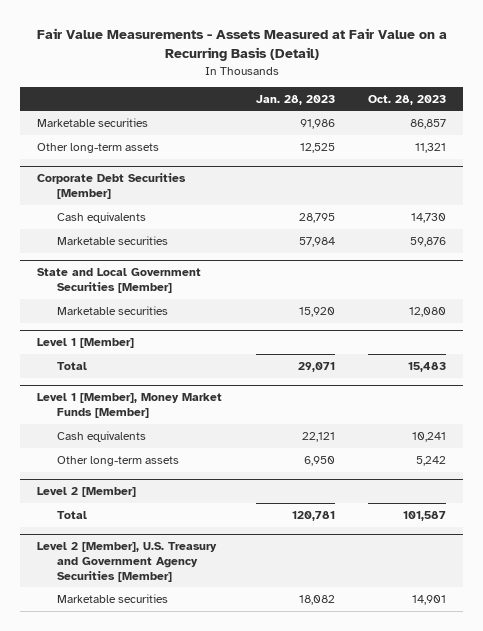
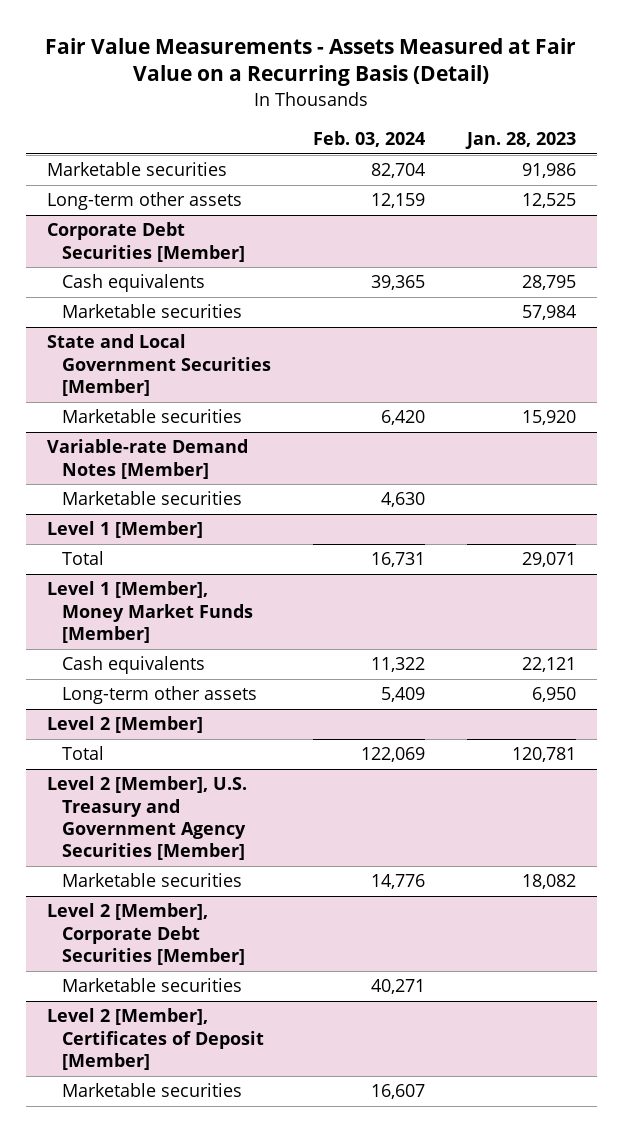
[368,94,447,105] Oct. 28, 2023 -> none
none -> [313,130,426,147] Feb. 03, 2024
[37,142,160,153] Other long-term assets -> [46,192,242,211] Long-term other assets
none -> [46,439,248,479] Variable-rate Demand Notes [Member]
none -> [62,491,243,506] Marketable securities
[56,455,179,466] Other long-term assets -> [62,686,258,705] Long-term other assets
none -> [46,903,246,966] Level 2 [Member], Corporate Debt Securities [Member]
none -> [62,978,243,993] Marketable securities
none -> [46,1008,265,1071] Level 2 [Member], Certificates of Deposit [Member]
none -> [62,1083,243,1098] Marketable securities

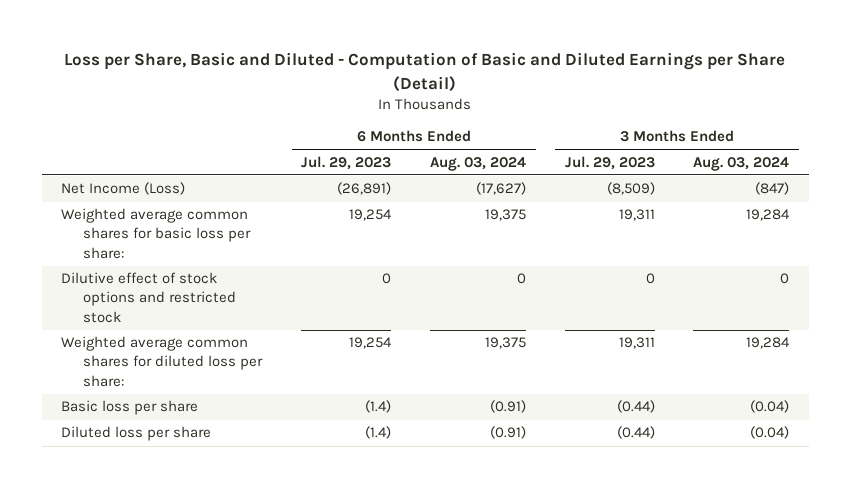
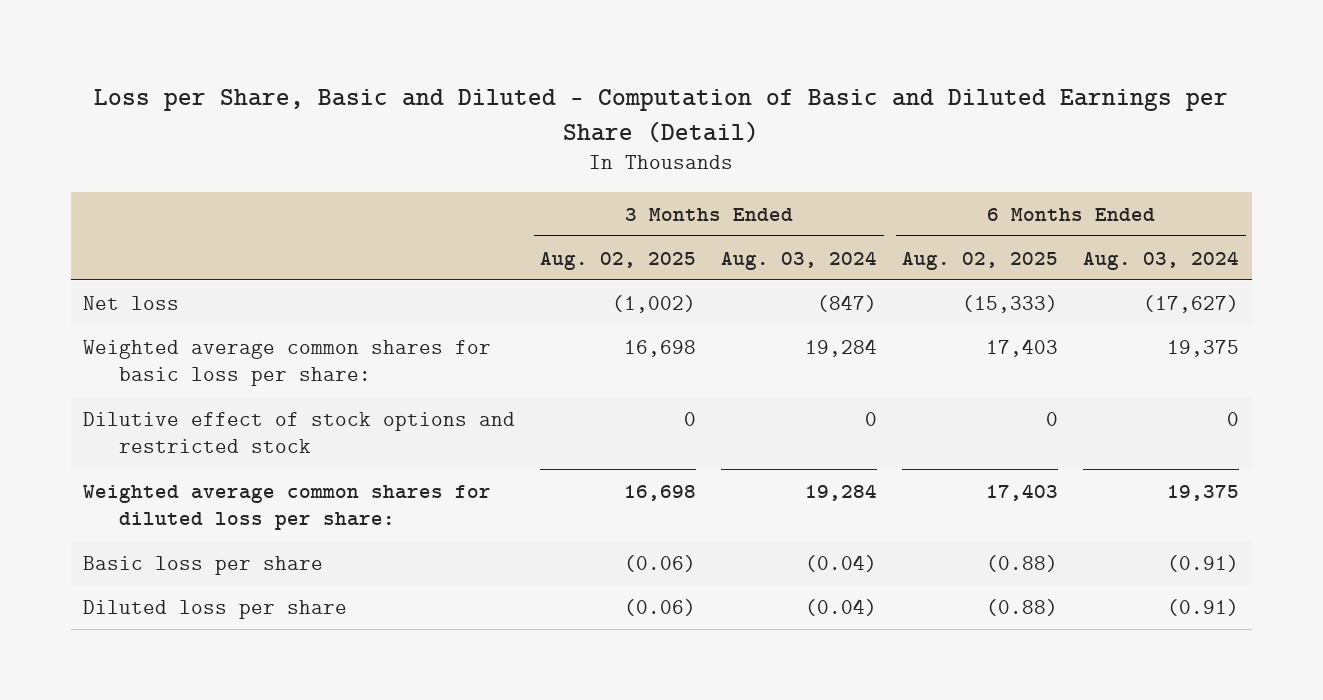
[301,155,392,170] Jul. 29, 2023 -> none
[564,155,655,170] Jul. 29, 2023 -> none
none -> [540,251,697,270] Aug. 02, 2025
none -> [902,251,1059,270] Aug. 02, 2025
[61,182,186,196] Net Income (Loss) -> [83,295,180,310] Net loss

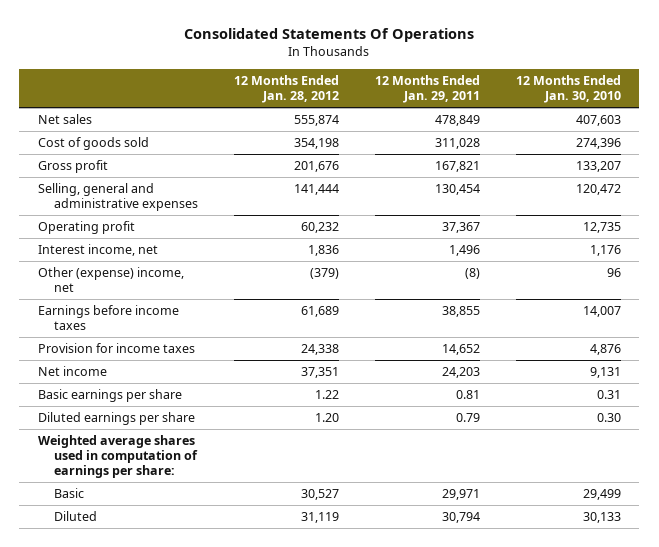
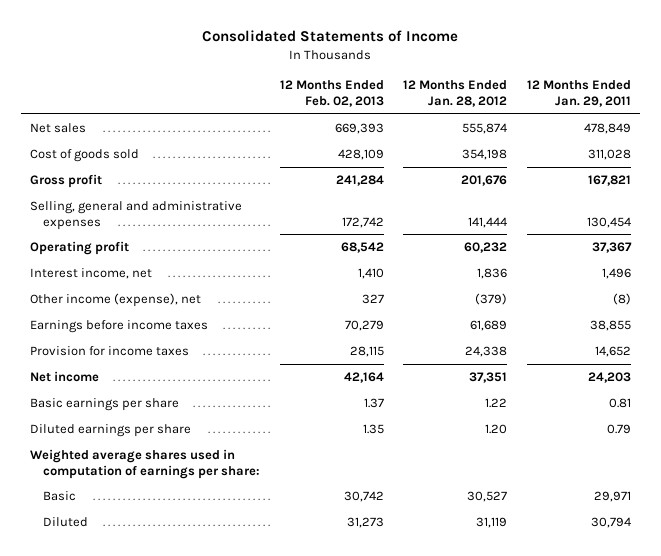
[184,28,475,43] Consolidated Statements Of Operations -> [202,30,459,43] Consolidated Statements of Income
[516,75,622,104] 12 Months Ended Jan. 30, 2010 -> none
none -> [279,80,384,107] 12 Months Ended Feb. 02, 2013
[37,267,184,293] Other (expense) income, net -> [30,293,202,308] Other income (expense), net

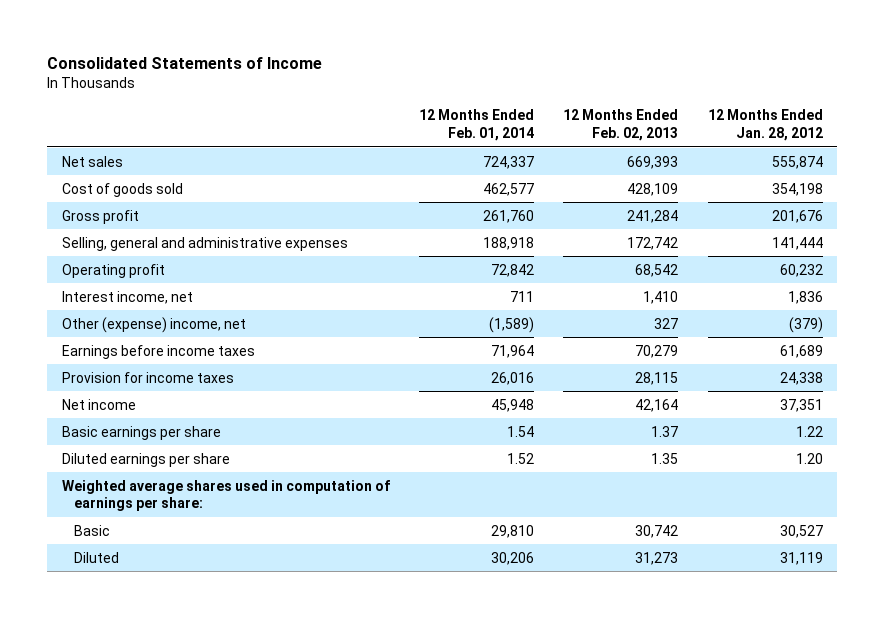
[526,80,631,107] 12 Months Ended Jan. 29, 2011 -> none
none -> [419,109,535,141] 12 Months Ended Feb. 01, 2014
[30,293,202,308] Other income (expense), net -> [61,316,246,333] Other (expense) income, net

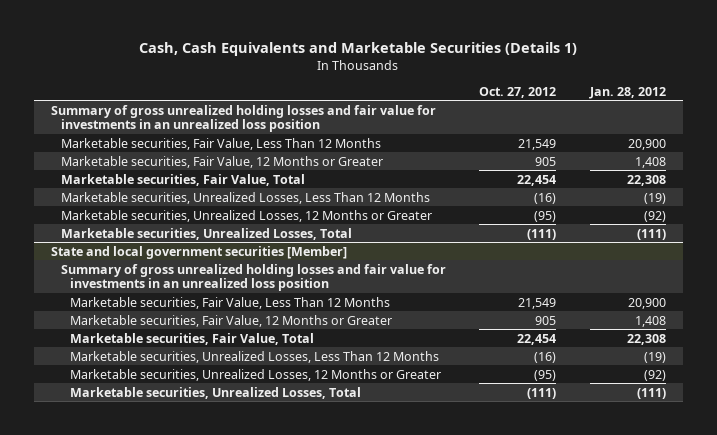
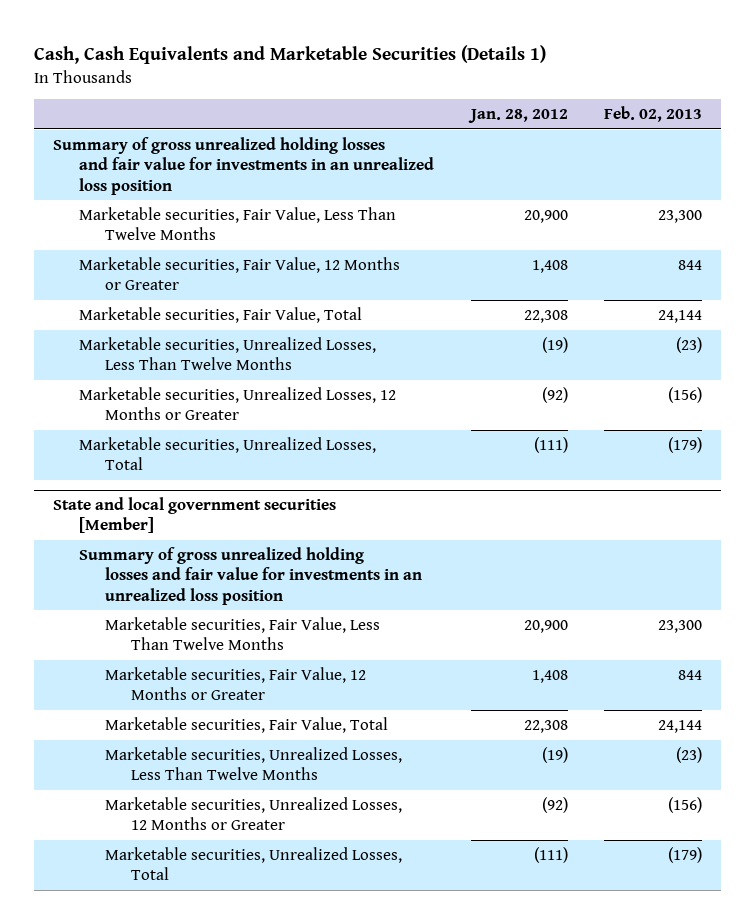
[479,86,557,98] Oct. 27, 2012 -> none
none -> [604,106,703,123] Feb. 02, 2013
[60,137,381,150] Marketable securities, Fair Value, Less Than 12 Months -> [78,206,396,241] Marketable securities, Fair Value, Less Than Twelve Months
[60,191,430,204] Marketable securities, Unrealized Losses, Less Than 12 Months -> [78,336,376,371] Marketable securities, Unrealized Losses, Less Than Twelve Months
[70,296,391,309] Marketable securities, Fair Value, Less Than 12 Months -> [105,616,381,651] Marketable securities, Fair Value, Less Than Twelve Months
[70,350,440,363] Marketable securities, Unrealized Losses, Less Than 12 Months -> [105,746,403,781] Marketable securities, Unrealized Losses, Less Than Twelve Months

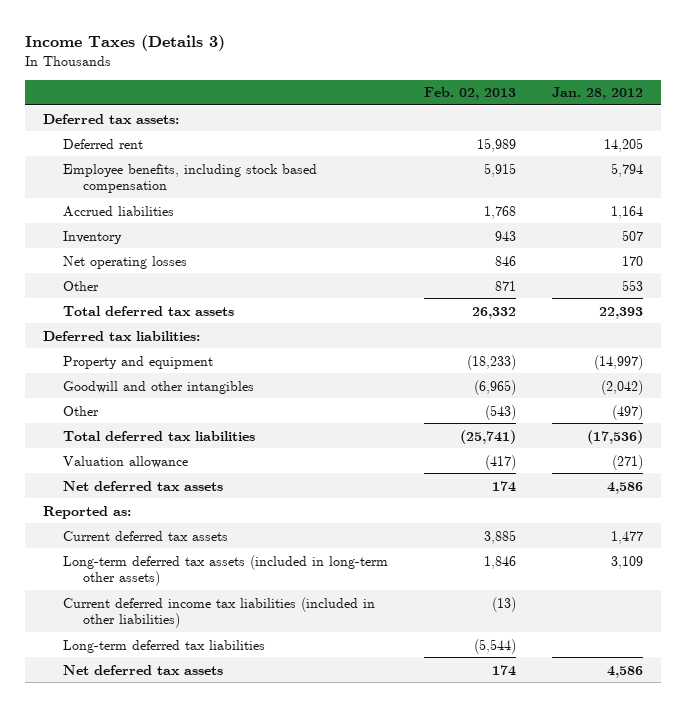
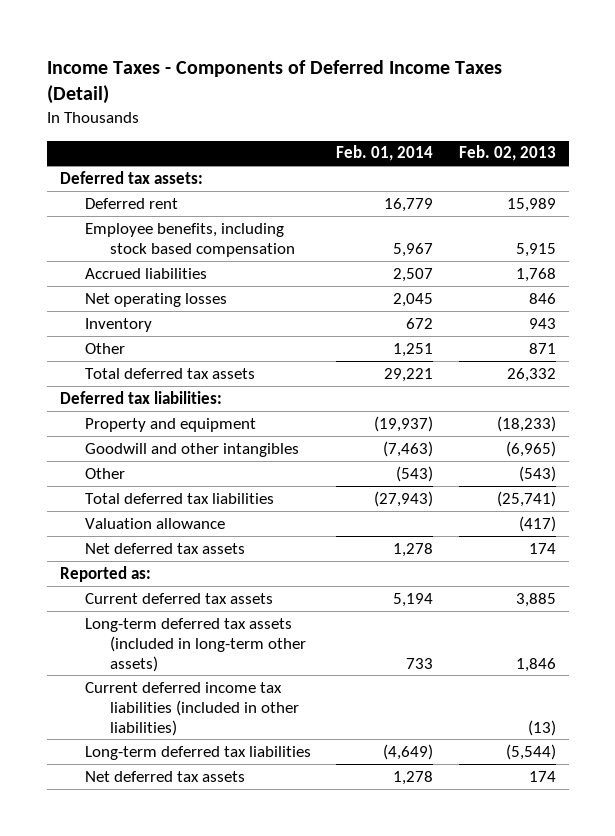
[24,34,225,51] Income Taxes (Details 3) -> [46,59,502,105] Income Taxes - Components of Deferred Income Taxes (Detail)
[552,87,644,101] Jan. 28, 2012 -> none
none -> [336,145,434,162] Feb. 01, 2014
[63,230,123,244] Inventory -> [84,317,152,332] Inventory

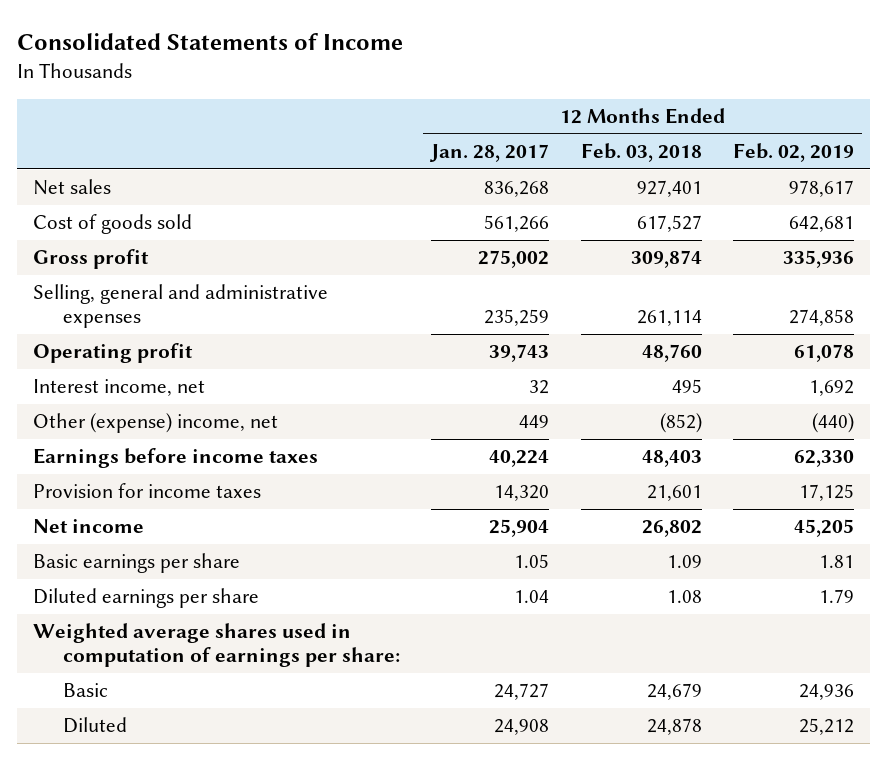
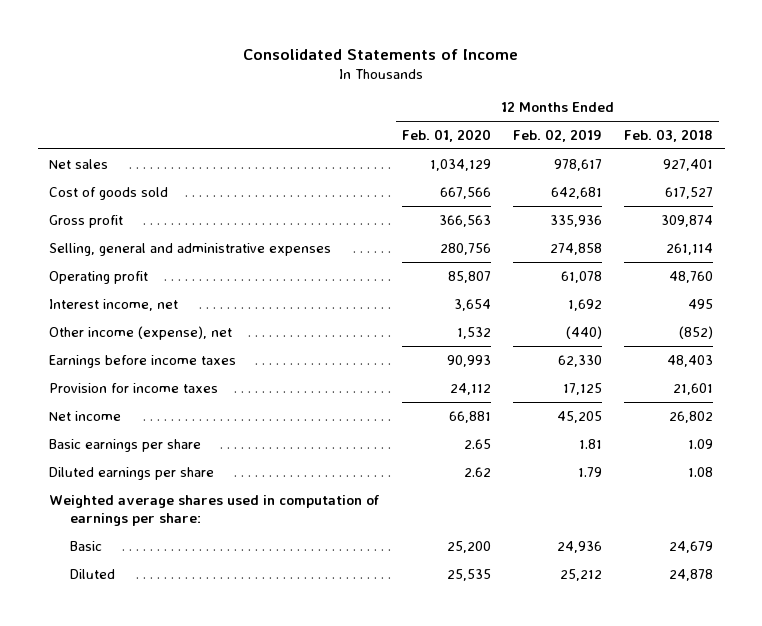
[429,144,550,163] Jan. 28, 2017 -> none
none -> [401,128,491,142] Feb. 01, 2020
[33,413,279,434] Other (expense) income, net -> [48,325,232,340] Other income (expense), net

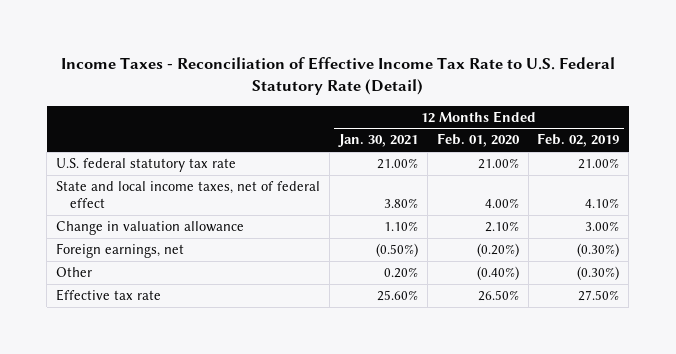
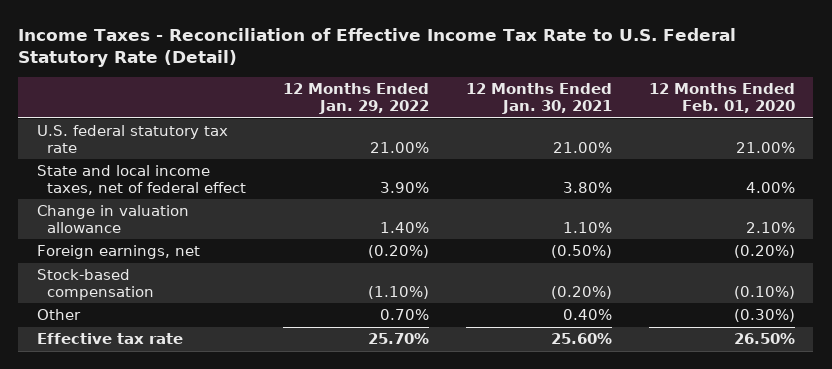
[537,133,620,148] Feb. 02, 2019 -> none
none -> [283,83,430,115] 12 Months Ended Jan. 29, 2022
none -> [36,269,155,300] Stock-based compensation
[383,266,418,278] 0.20% -> [562,309,612,321] 0.40%
[476,265,519,280] (0.40%) -> [733,309,795,323] (0.30%)

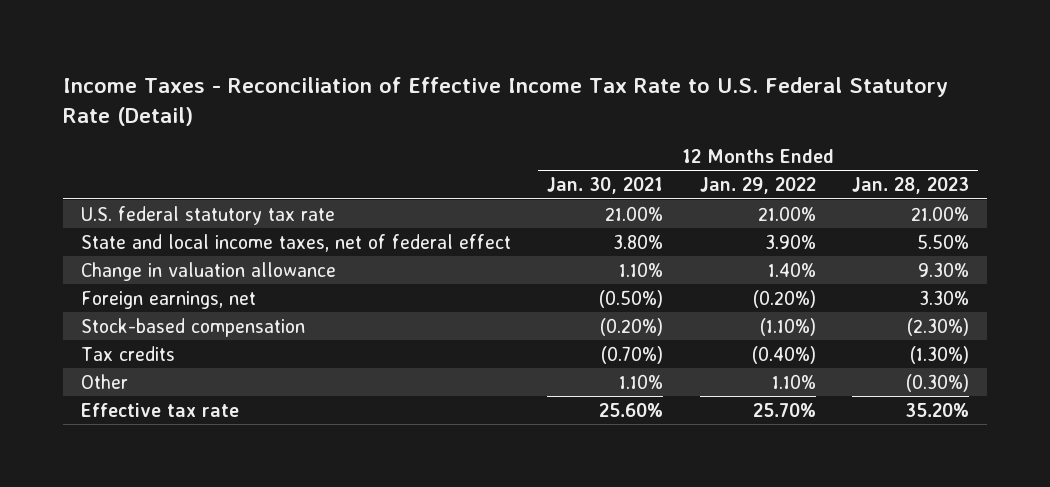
[648,83,795,114] 12 Months Ended Feb. 01, 2020 -> none
none -> [852,177,970,195] Jan. 28, 2023
none -> [80,345,175,361] Tax credits
[380,309,430,321] 0.70% -> [771,373,816,389] 1.10%
[562,309,612,321] 0.40% -> [619,373,664,389] 1.10%

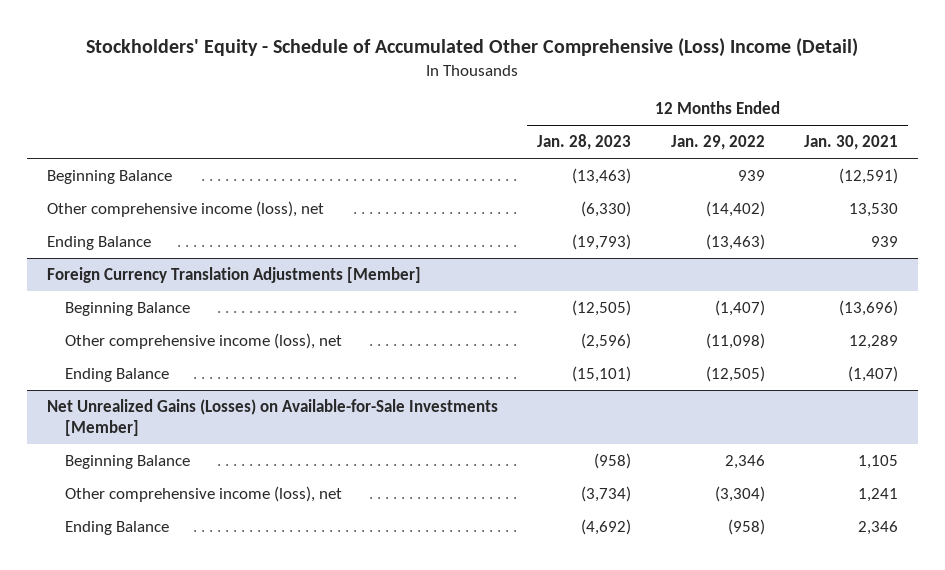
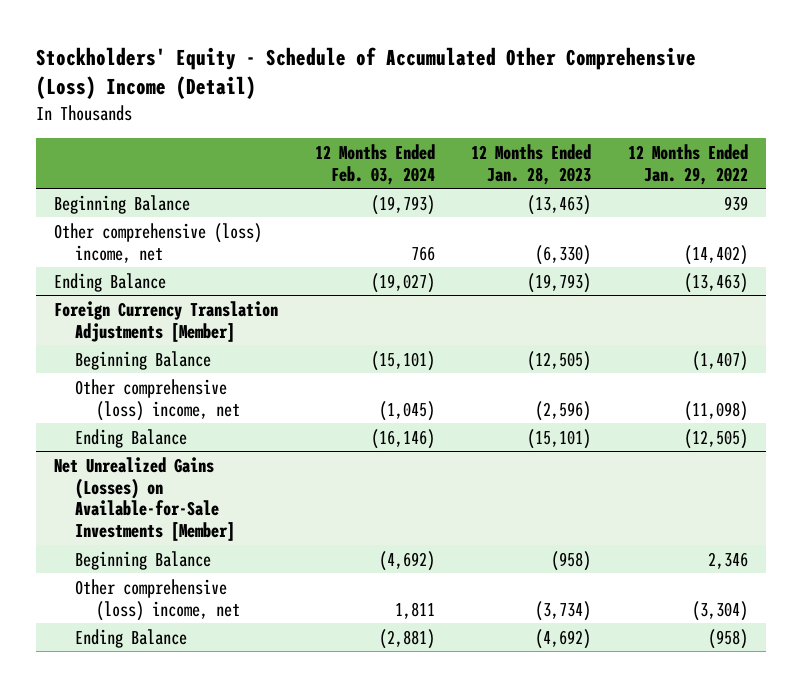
[804,135,899,151] Jan. 30, 2021 -> none
none -> [314,143,435,185] 12 Months Ended Feb. 03, 2024
[46,200,324,217] Other comprehensive income (loss), net -> [54,222,263,263] Other comprehensive (loss) income, net
[65,332,343,349] Other comprehensive income (loss), net -> [75,378,241,421] Other comprehensive (loss) income, net
[65,485,343,502] Other comprehensive income (loss), net -> [75,578,241,621] Other comprehensive (loss) income, net

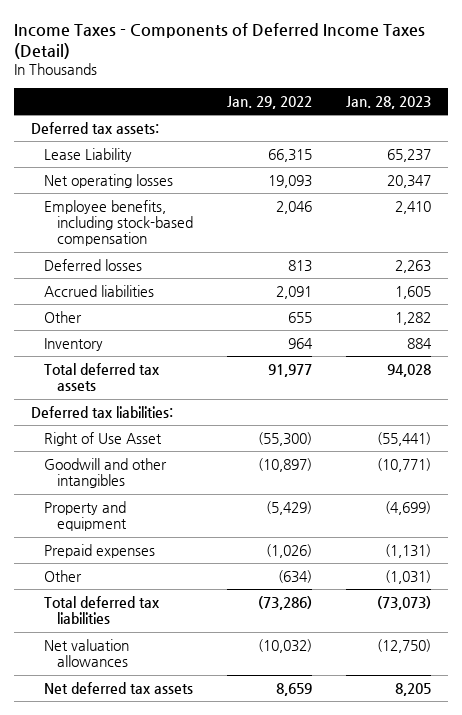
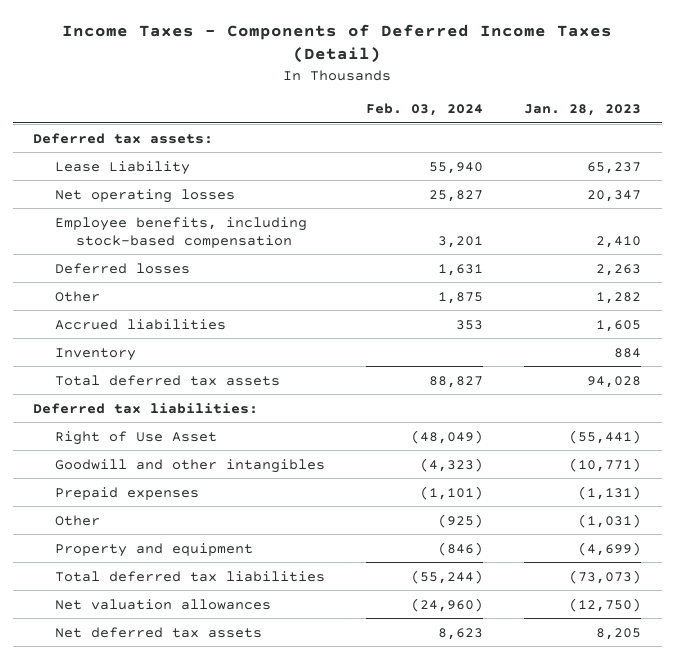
[226,95,312,109] Jan. 29, 2022 -> none
none -> [365,103,483,117] Feb. 03, 2024
[43,284,154,297] Accrued liabilities -> [54,318,226,330] Accrued liabilities
[43,500,127,532] Property and equipment -> [54,542,253,557] Property and equipment

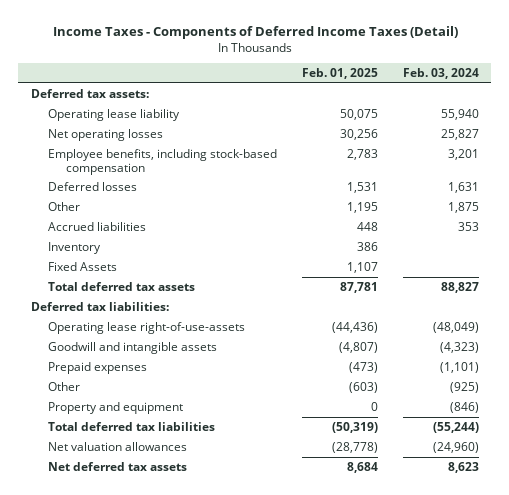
[523,104,641,117] Jan. 28, 2023 -> none
none -> [301,68,378,80] Feb. 01, 2025
[54,160,190,175] Lease Liability -> [48,108,181,121] Operating lease liability
none -> [48,261,118,271] Fixed Assets
[54,430,217,445] Right of Use Asset -> [48,321,246,334] Operating lease right-of-use-assets
[54,458,325,473] Goodwill and other intangibles -> [48,341,218,354] Goodwill and intangible assets

